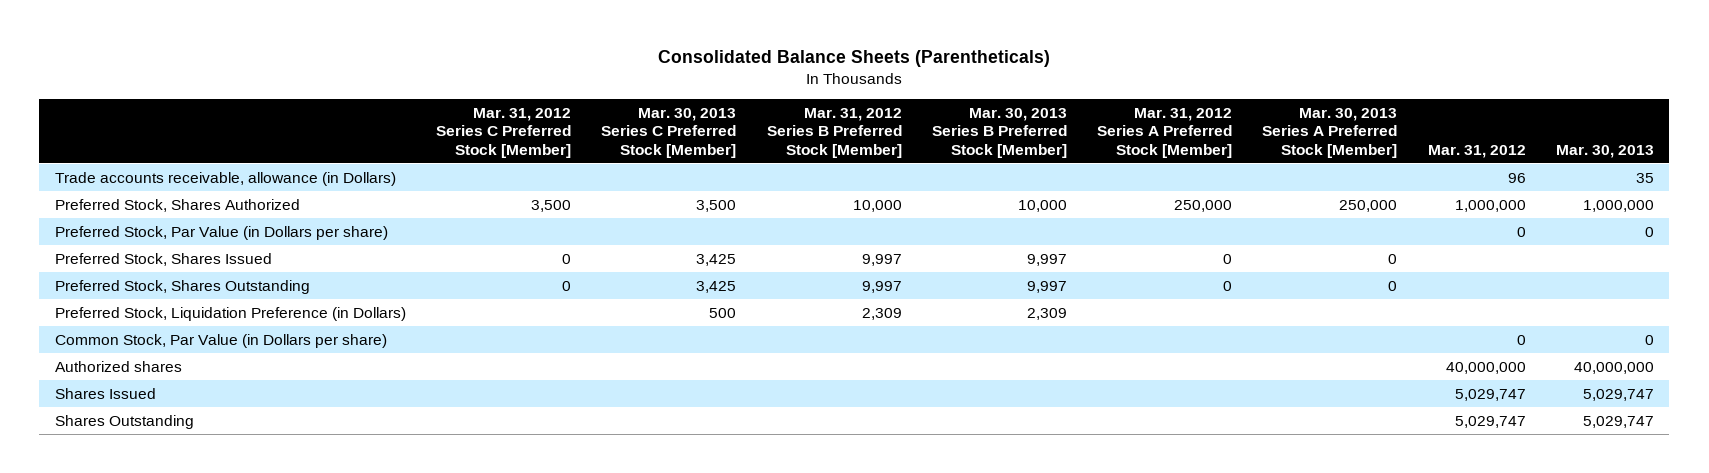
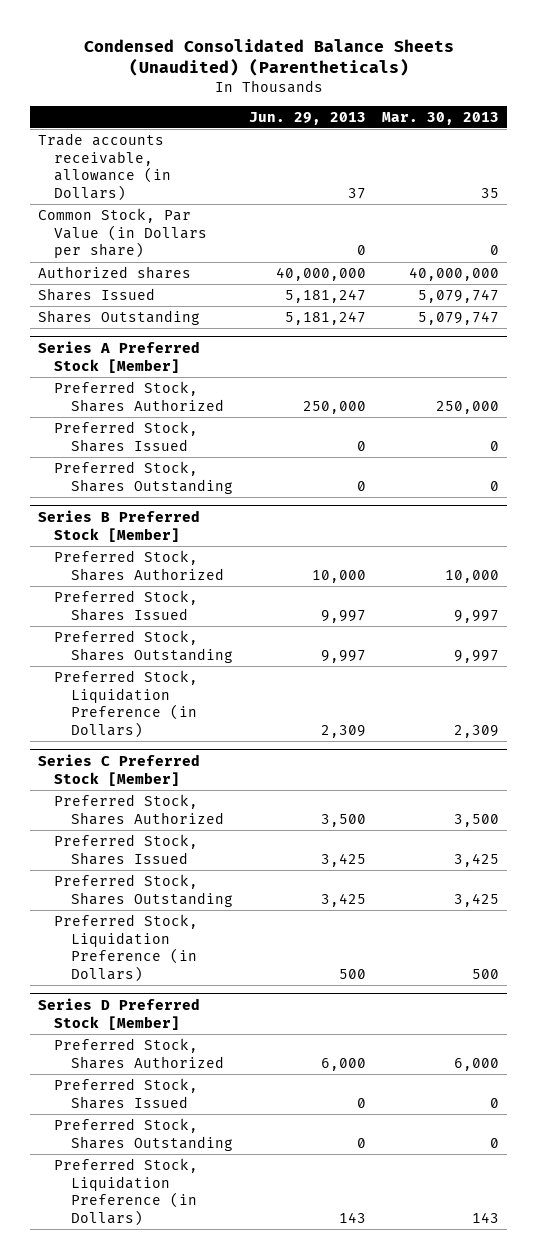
[658,50,1051,68] Consolidated Balance Sheets (Parentheticals) -> [83,38,454,77] Condensed Consolidated Balance Sheets (Unaudited) (Parentheticals)
[435,108,571,158] Mar. 31, 2012 Series C Preferred Stock [Member] -> none
[601,108,737,158] Mar. 30, 2013 Series C Preferred Stock [Member] -> none
[766,108,902,158] Mar. 31, 2012 Series B Preferred Stock [Member] -> none
[931,108,1067,158] Mar. 30, 2013 Series B Preferred Stock [Member] -> none
[1097,108,1233,158] Mar. 31, 2012 Series A Preferred Stock [Member] -> none
[1262,108,1398,158] Mar. 30, 2013 Series A Preferred Stock [Member] -> none
[1427,144,1526,158] Mar. 31, 2012 -> none
none -> [248,111,366,125] Jun. 29, 2013
[54,198,300,212] Preferred Stock, Shares Authorized -> none
[54,225,388,240] Prеfеrrеd Stock, Par Value (in Dollars per share) -> none
[54,252,272,266] Prеfеrrеd Stock, Sharеs Issuеd -> none
[54,279,310,294] Preferred Stock, Shares Outstanding -> none
[54,306,406,321] Preferred Stock, Liquidation Preference (in Dollars) -> none
[1583,388,1655,401] 5,029,747 -> [418,288,500,303] 5,079,747
[1583,415,1655,428] 5,029,747 -> [418,310,500,325] 5,079,747
none -> [38,340,201,373] Series A Preferred Stock [Member]
none -> [54,380,224,412] Preferred Stock, Shares Authorized
none -> [54,420,199,452] Prеfеrrеd Stock, Sharеs Issuеd
none -> [54,460,233,494] Preferred Stock, Shares Outstanding
none -> [38,509,201,542] Series B Preferred Stock [Member]
none -> [54,549,224,581] Preferred Stock, Shares Authorized
none -> [54,589,199,621] Prеfеrrеd Stock, Sharеs Issuеd
none -> [54,629,233,663] Preferred Stock, Shares Outstanding
none -> [54,669,199,739] Preferred Stock, Liquidation Preference (in Dollars)
none -> [38,753,201,786] Series C Preferred Stock [Member]
none -> [54,793,224,825] Preferred Stock, Shares Authorized
none -> [54,833,199,865] Prеfеrrеd Stock, Sharеs Issuеd
none -> [54,873,233,907] Preferred Stock, Shares Outstanding
none -> [54,913,199,983] Preferred Stock, Liquidation Preference (in Dollars)
none -> [38,997,201,1030] Series D Preferred Stock [Member]
none -> [54,1037,224,1069] Preferred Stock, Shares Authorized
none -> [54,1077,199,1109] Prеfеrrеd Stock, Sharеs Issuеd
none -> [54,1117,233,1151] Preferred Stock, Shares Outstanding
none -> [54,1157,199,1227] Preferred Stock, Liquidation Preference (in Dollars)

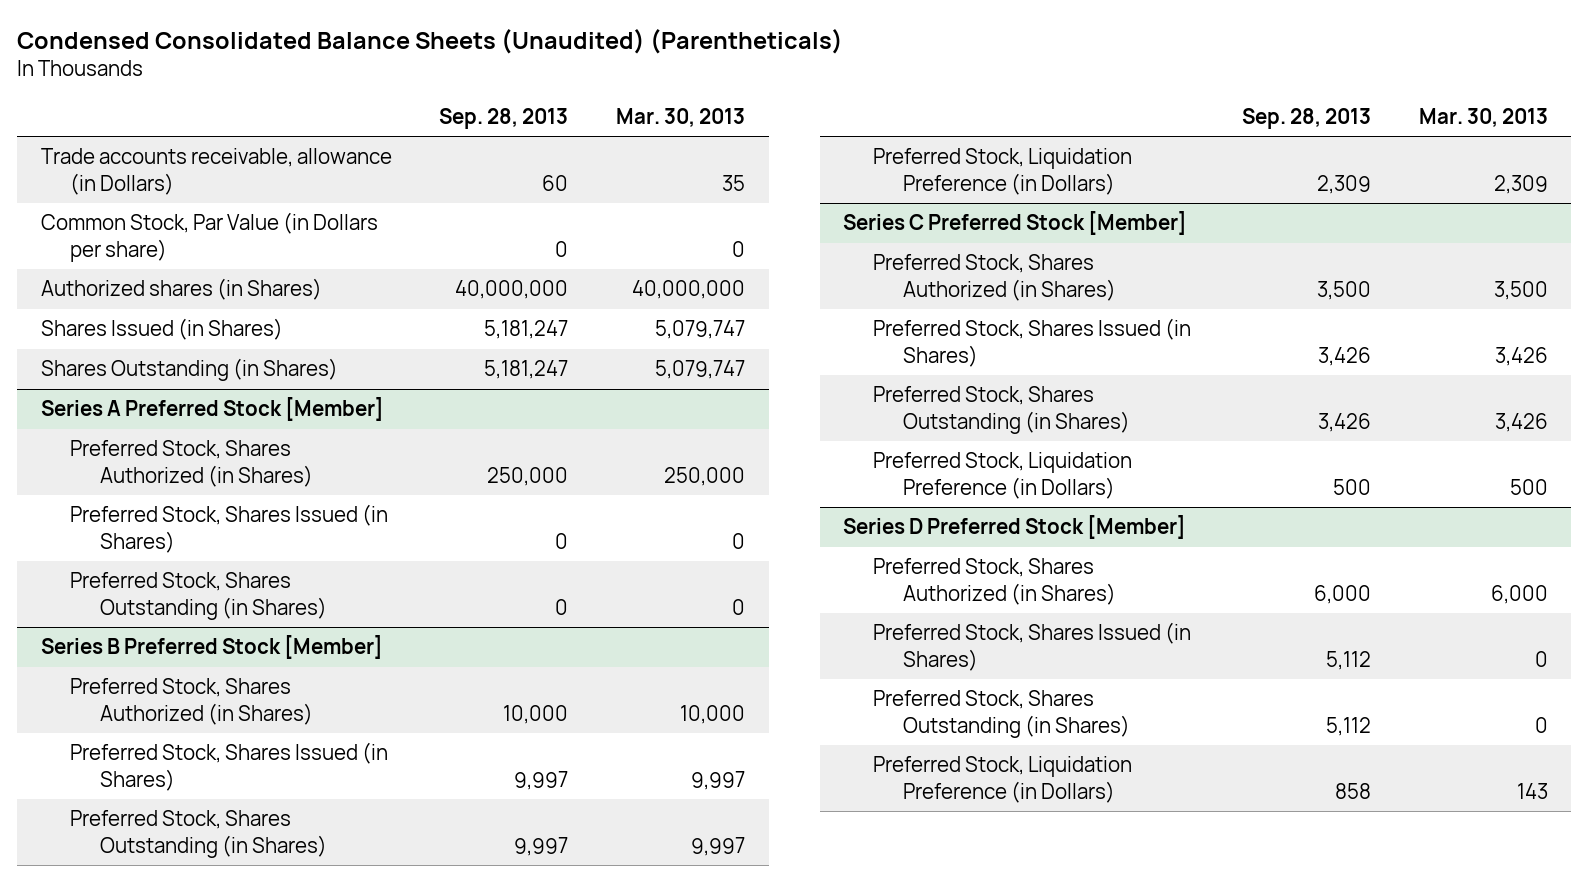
[248,111,366,125] Jun. 29, 2013 -> none
none -> [439,107,569,129] Sep. 28, 2013
[38,265,192,279] Authorized shares -> [40,278,322,301] Authorized shares (in Shares)
[38,287,156,301] Shares Issued -> [40,318,283,341] Shares Issued (in Shares)
[38,309,201,325] Shares Outstanding -> [40,358,338,382] Shares Outstanding (in Shares)
[54,380,224,412] Preferred Stock, Shares Authorized -> [70,440,314,487] Preferred Stock, Shares Authorized (in Shares)
[54,420,199,452] Prеfеrrеd Stock, Sharеs Issuеd -> [70,504,389,553] Prеfеrrеd Stock, Sharеs Issuеd (in Shares)
[54,460,233,494] Preferred Stock, Shares Outstanding -> [70,572,328,620] Preferred Stock, Shares Outstanding (in Shares)
[54,549,224,581] Preferred Stock, Shares Authorized -> [70,678,314,725] Preferred Stock, Shares Authorized (in Shares)
[54,589,199,621] Prеfеrrеd Stock, Sharеs Issuеd -> [70,742,389,791] Prеfеrrеd Stock, Sharеs Issuеd (in Shares)
[54,629,233,663] Preferred Stock, Shares Outstanding -> [70,810,328,858] Preferred Stock, Shares Outstanding (in Shares)
[54,793,224,825] Preferred Stock, Shares Authorized -> [873,254,1116,301] Preferred Stock, Shares Authorized (in Shares)
[54,833,199,865] Prеfеrrеd Stock, Sharеs Issuеd -> [873,318,1192,367] Prеfеrrеd Stock, Sharеs Issuеd (in Shares)
[454,852,500,867] 3,425 -> [1494,346,1548,366] 3,426
[54,873,233,907] Preferred Stock, Shares Outstanding -> [873,386,1130,434] Preferred Stock, Shares Outstanding (in Shares)
[454,892,500,907] 3,425 -> [1494,412,1548,432] 3,426
[54,1037,224,1069] Preferred Stock, Shares Authorized -> [873,558,1116,605] Preferred Stock, Shares Authorized (in Shares)
[54,1077,199,1109] Prеfеrrеd Stock, Sharеs Issuеd -> [873,622,1192,671] Prеfеrrеd Stock, Sharеs Issuеd (in Shares)
[54,1117,233,1151] Preferred Stock, Shares Outstanding -> [873,690,1130,738] Preferred Stock, Shares Outstanding (in Shares)

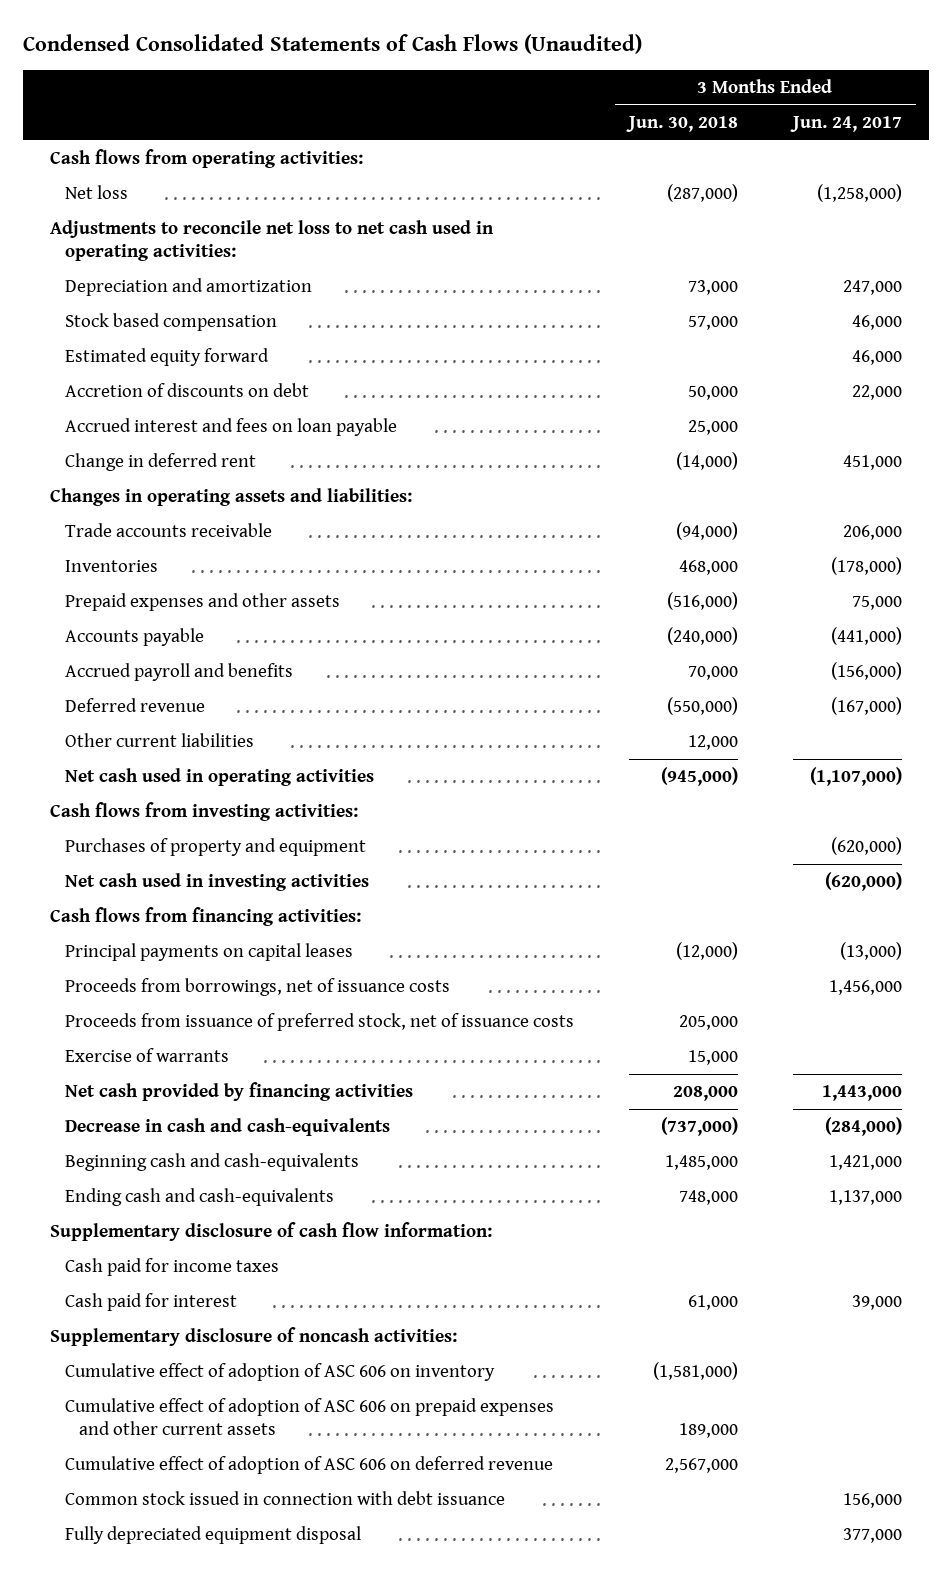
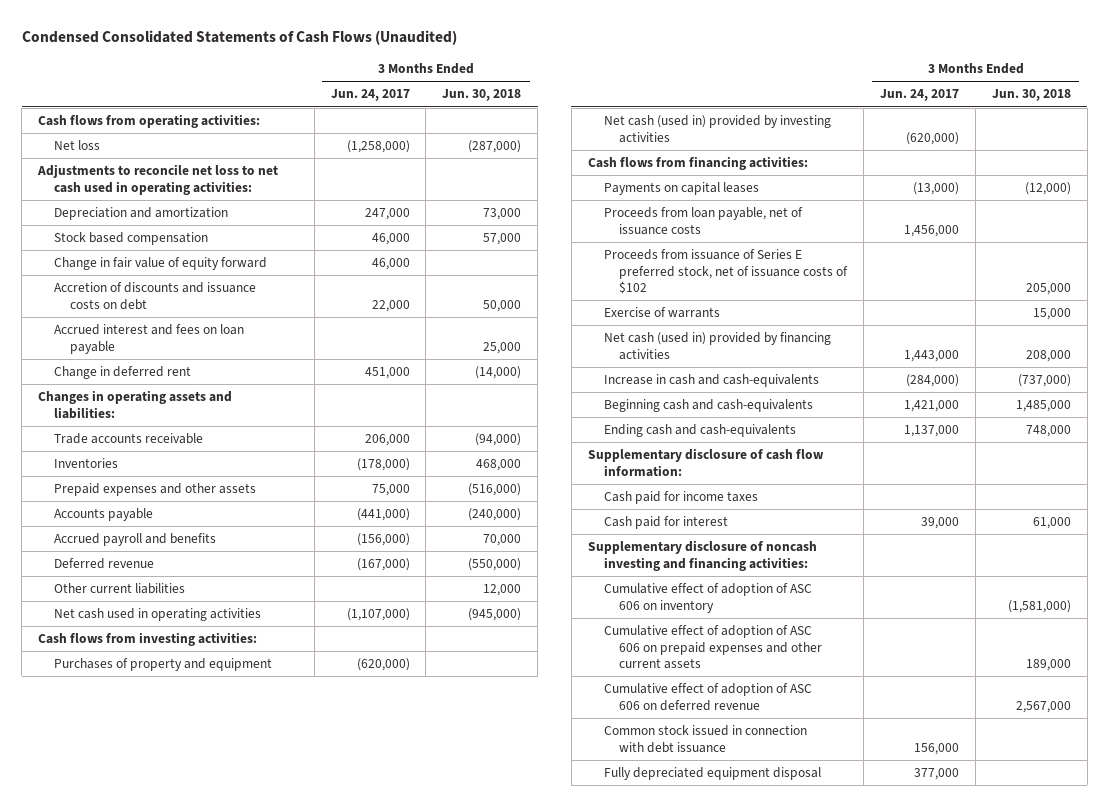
[64,348,269,367] Estimated equity forward -> [53,257,267,271] Change in fair value of equity forward
[64,383,309,398] Accretion of discounts on debt -> [53,282,256,310] Accretion of discounts and issuance costs on debt
[64,873,369,892] Net cash used in investing activities -> [603,115,831,143] Net cash (used in) provided by investing activities
[64,943,353,962] Principal payments on capital leases -> [603,182,759,196] Payments on capital leases
[64,978,450,997] Proceeds from borrowings, net of issuance costs -> [603,207,803,235] Proceeds from loan payable, net of issuance costs
[64,1013,574,1032] Proceeds from issuance of preferred stock, net of issuance costs -> [603,249,849,295] Proceeds from issuance of Series E preferred stock, net of issuance costs of $102
[64,1082,413,1102] Net cash provided by financing activities -> [603,332,831,360] Net cash (used in) provided by financing activities
[64,1118,390,1137] Decrease in cash and cash-equivalents -> [603,374,819,388] Increase in cash and cash-equivalents
[50,1327,458,1347] Supplementary disclosure of noncash activities: -> [587,540,817,571] Supplementary disclosure of noncash investing and financing activities:

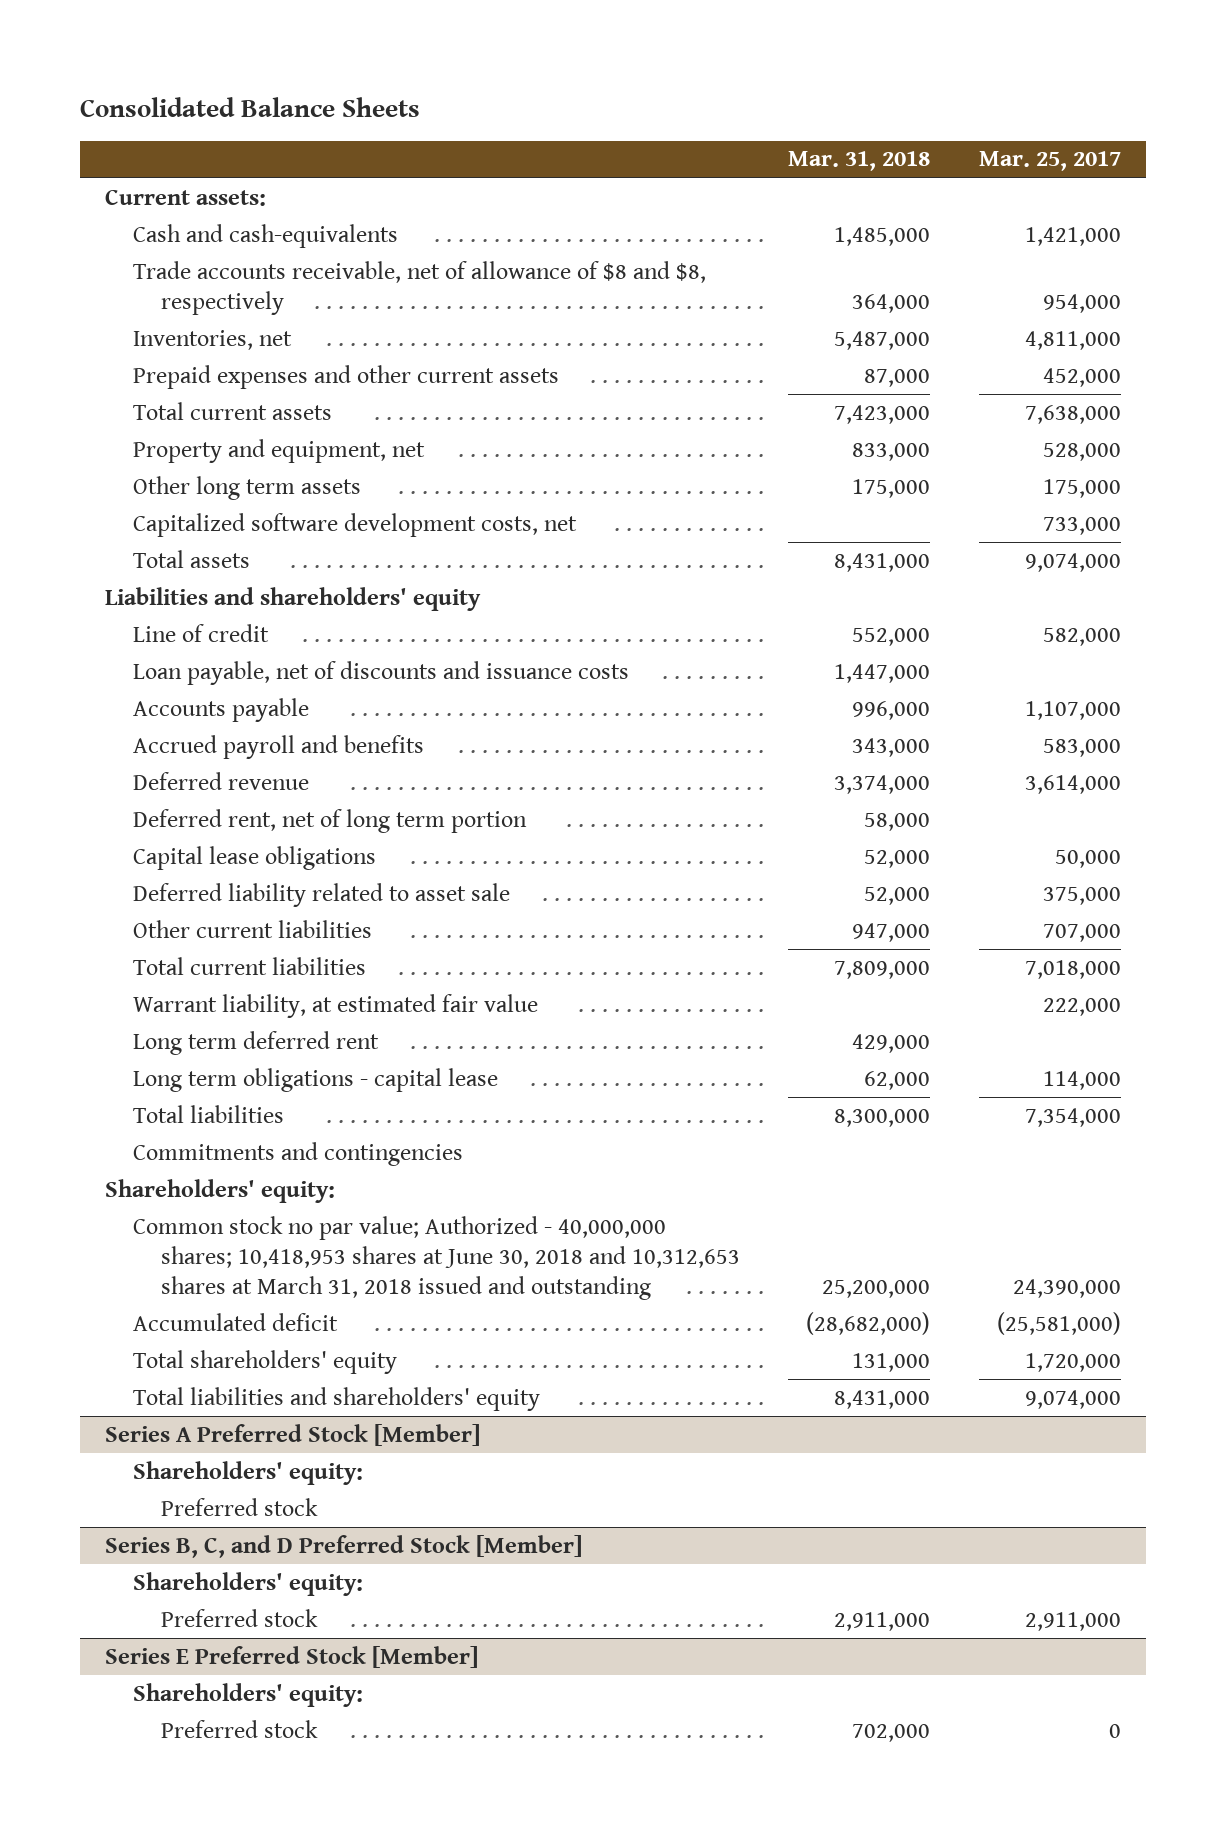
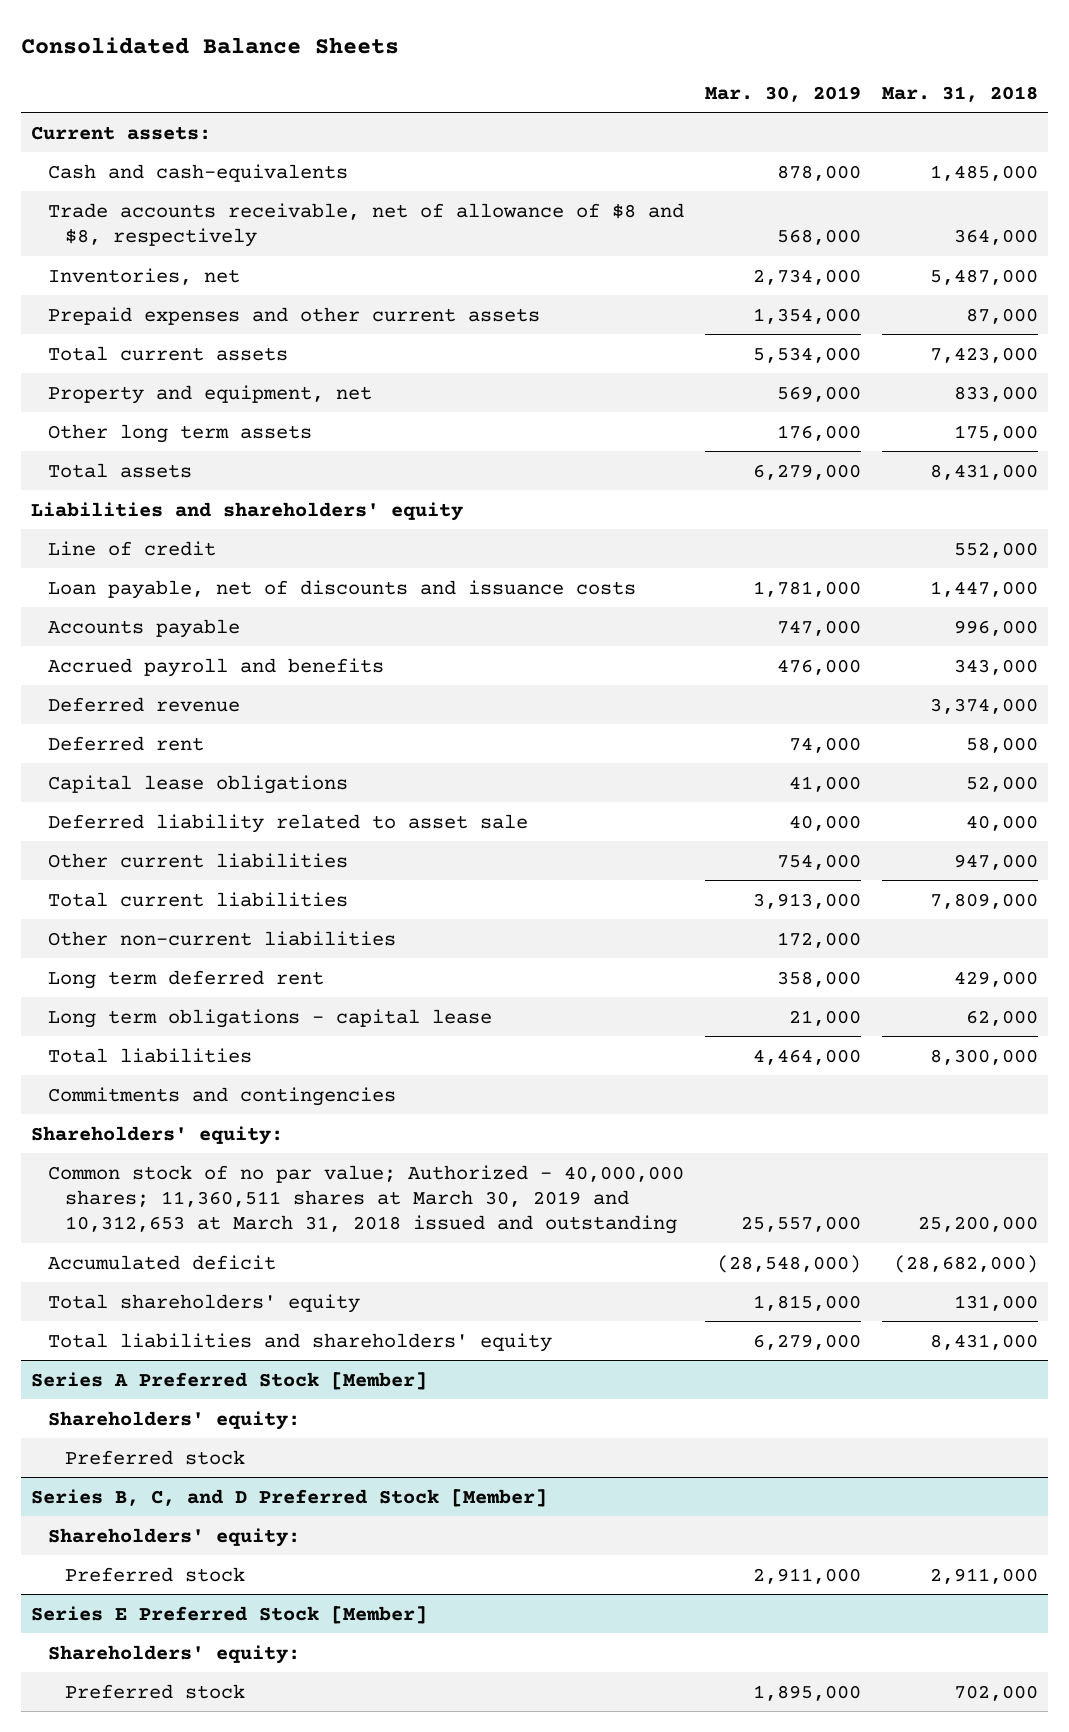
[979,151,1122,172] Mar. 25, 2017 -> none
none -> [705,85,862,102] Mar. 30, 2019
[132,512,577,537] Capitalized software development costs, net -> none
[132,808,527,833] Deferred rent, net of long term portion -> [48,735,205,751] Deferred rent
[864,886,931,905] 52,000 -> [965,814,1038,831] 40,000
[132,993,538,1018] Warrant liability, at estimated fair value -> none
none -> [48,930,397,946] Other non-current liabilities
[132,1215,740,1300] Common stock no par value; Authorized - 40,000,000 shares; 10,418,953 shares at June 30, 2018 and 10,312,653 shares at March 31, 2018 issued and outstanding -> [48,1164,685,1235] Common stock of no par value; Authorized - 40,000,000 shares; 11,360,511 shares at March 30, 2019 and 10,312,653 at March 31, 2018 issued and outstanding

